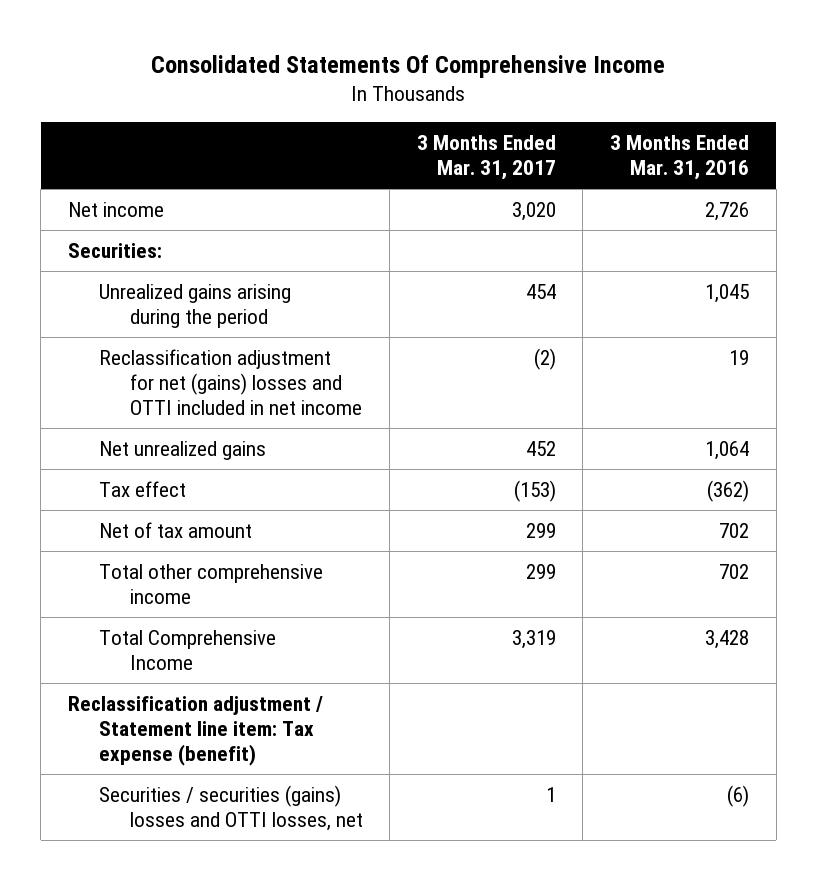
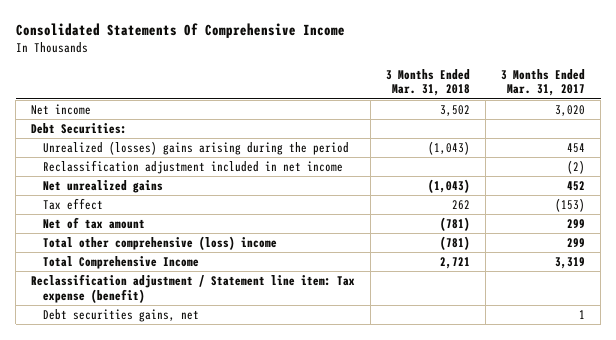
[610,135,750,180] 3 Months Ended Mar. 31, 2016 -> none
none -> [386,68,471,97] 3 Months Ended Mar. 31, 2018
[67,243,162,259] Securities: -> [31,123,128,135] Debt Securities:
[98,284,291,328] Unrealized gains arising during the period -> [43,141,350,156] Unrealized (losses) gains arising during the period
[98,349,362,415] Reclassification adjustment for net (gains) losses and OTTI included in net income -> [43,160,344,175] Reclassification adjustment included in net income
[98,564,323,604] Total other comprehensive income -> [43,236,278,251] Total other comprehensive (loss) income
[98,785,363,831] Securities / securities (gains) losses and OTTI losses, net -> [43,309,200,323] Debt securities gains, net

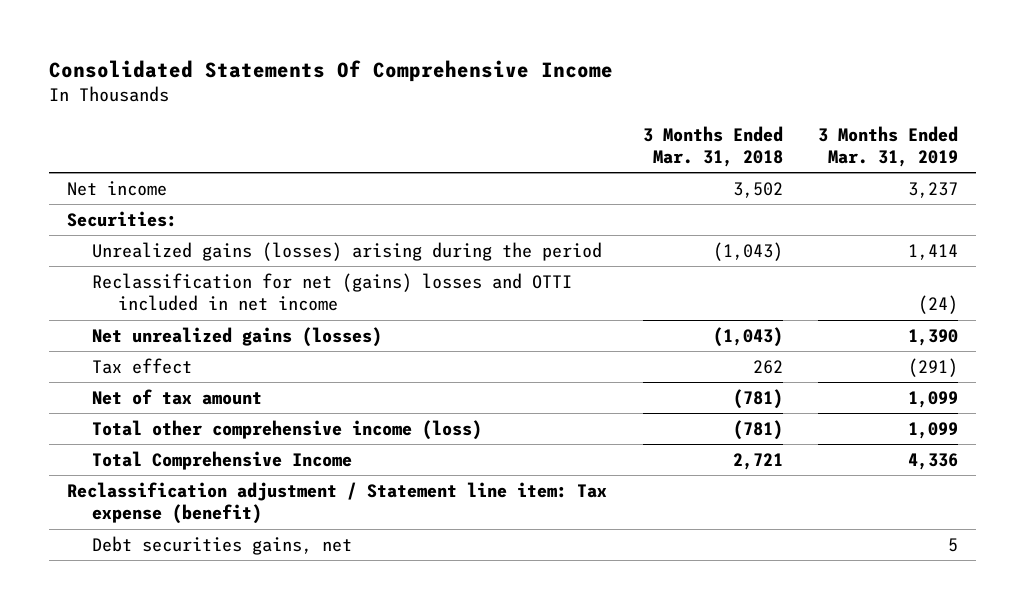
[501,68,586,97] 3 Months Ended Mar. 31, 2017 -> none
none -> [818,125,959,167] 3 Months Ended Mar. 31, 2019
[31,123,128,135] Debt Securities: -> [66,211,177,228] Securities:
[43,141,350,156] Unrealized (losses) gains arising during the period -> [92,242,603,262] Unrealized gains (losses) arising during the period
[43,160,344,175] Reclassification adjustment included in net income -> [92,273,573,312] Reclassification for net (gains) losses and OTTI included in net income
[43,180,164,194] Net unrealized gains -> [92,327,383,348] Net unrealized gains (losses)
[43,236,278,251] Total other comprehensive (loss) income -> [92,420,483,441] Total other comprehensive income (loss)

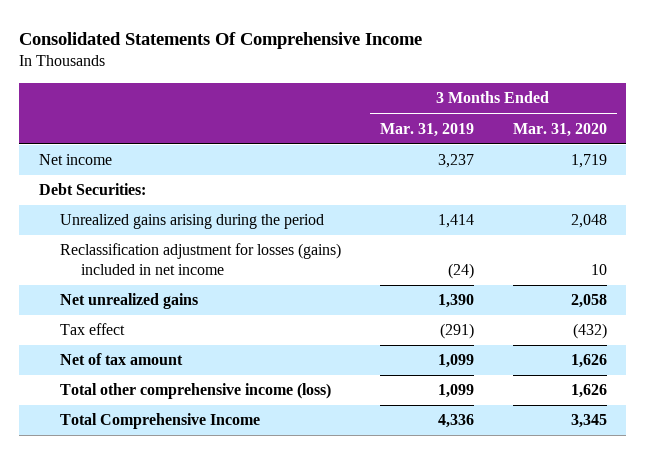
[642,125,783,167] 3 Months Ended Mar. 31, 2018 -> none
none -> [512,122,607,137] Mar. 31, 2020
[66,211,177,228] Securities: -> [38,183,146,196] Debt Securities:
[92,242,603,262] Unrealized gains (losses) arising during the period -> [59,214,324,230] Unrealized gains arising during the period
[92,273,573,312] Reclassification for net (gains) losses and OTTI included in net income -> [59,243,341,276] Reclassification adjustment for losses (gains) included in net income
[92,327,383,348] Net unrealized gains (losses) -> [59,293,198,310] Net unrealized gains
[66,482,607,525] Reclassification adjustment / Statement line item: Tax expense (benefit) -> none
[92,536,353,556] Debt securities gains, net -> none

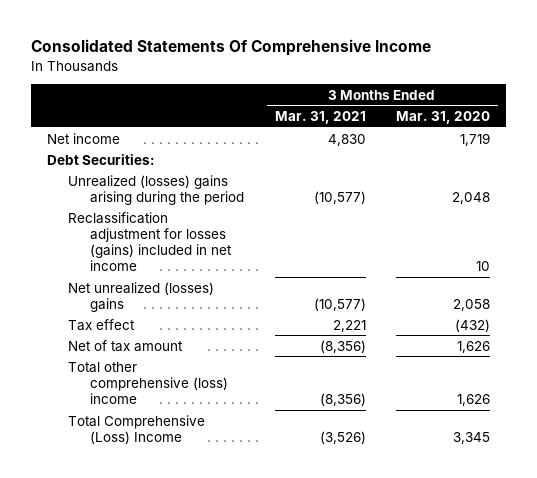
[379,122,474,137] Mar. 31, 2019 -> none
none -> [274,110,366,124] Mar. 31, 2021
[59,214,324,230] Unrealized gains arising during the period -> [68,174,244,205] Unrealized (losses) gains arising during the period
[59,293,198,310] Net unrealized gains -> [68,281,215,312] Net unrealized (losses) gains
[59,383,331,400] Total other comprehensive income (loss) -> [68,361,228,405] Total other comprehensive (loss) income
[59,413,260,430] Total Comprehensive Income -> [68,414,206,444] Total Comprehensive (Loss) Income

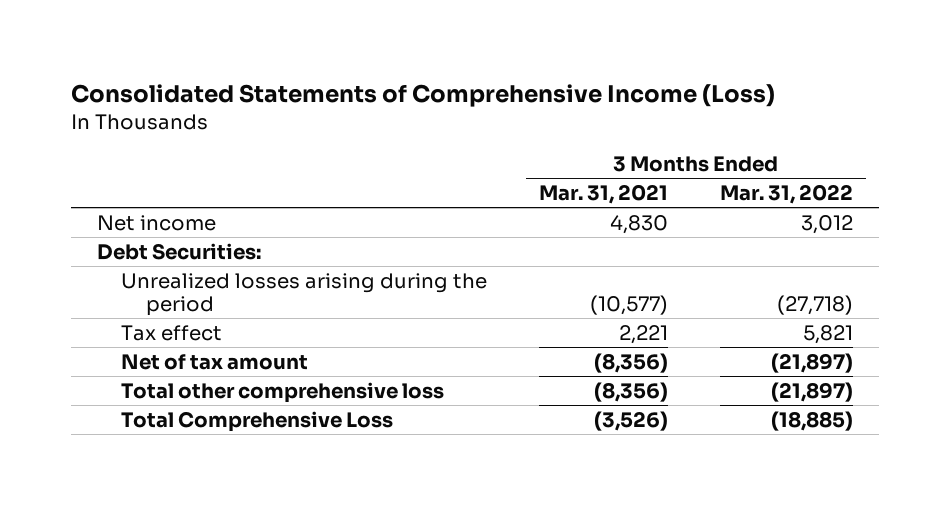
[31,39,432,57] Consolidated Statements Of Comprehensive Income -> [70,84,775,108] Consolidated Statements of Comprehensive Income (Loss)
[396,110,491,124] Mar. 31, 2020 -> none
none -> [720,184,854,205] Mar. 31, 2022
[68,211,232,272] Reclassification adjustment for losses (gains) included in net income -> none
[68,281,215,312] Net unrealized (losses) gains -> none
[68,174,244,205] Unrealized (losses) gains arising during the period -> [121,272,488,317] Unrealized losses arising during the period
[68,361,228,405] Total other comprehensive (loss) income -> [121,381,445,403] Total other comprehensive loss
[68,414,206,444] Total Comprehensive (Loss) Income -> [121,410,394,432] Total Comprehensive Loss

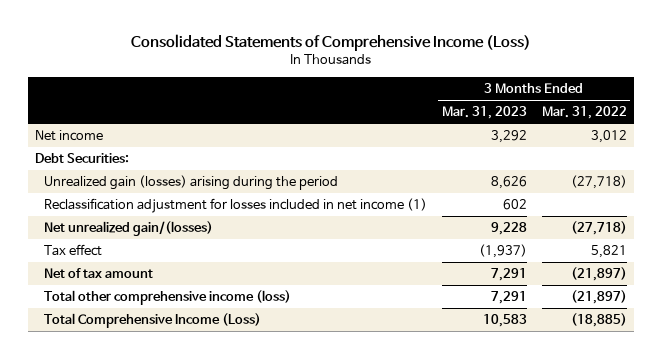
[539,184,669,205] Mar. 31, 2021 -> none
none -> [441,106,527,120] Mar. 31, 2023
[121,272,488,317] Unrealized losses arising during the period -> [44,175,339,191] Unrealized gain (losses) arising during the period
none -> [44,198,428,214] Reclassification adjustment for losses included in net income (1)
none -> [44,221,214,237] Net unrealized gain/(losses)
[121,381,445,403] Total other comprehensive loss -> [44,290,292,306] Total other comprehensive income (loss)
[121,410,394,432] Total Comprehensive Loss -> [44,313,262,329] Total Comprehensive Income (Loss)

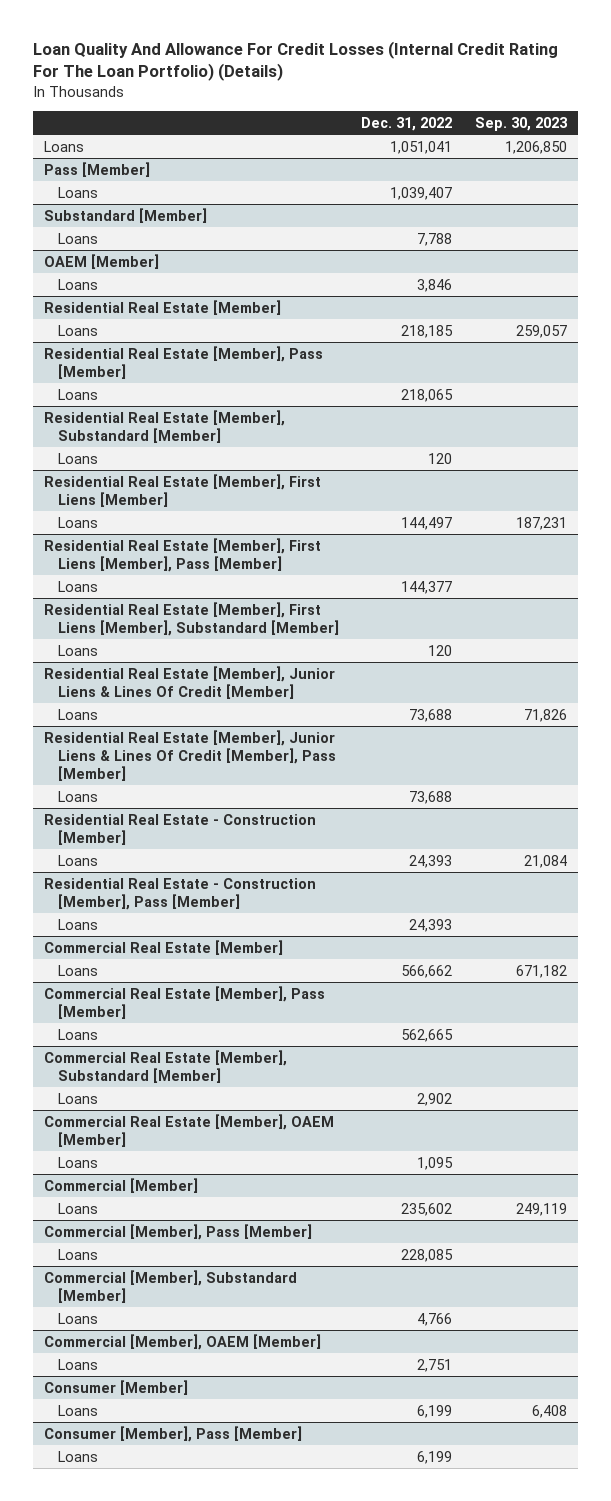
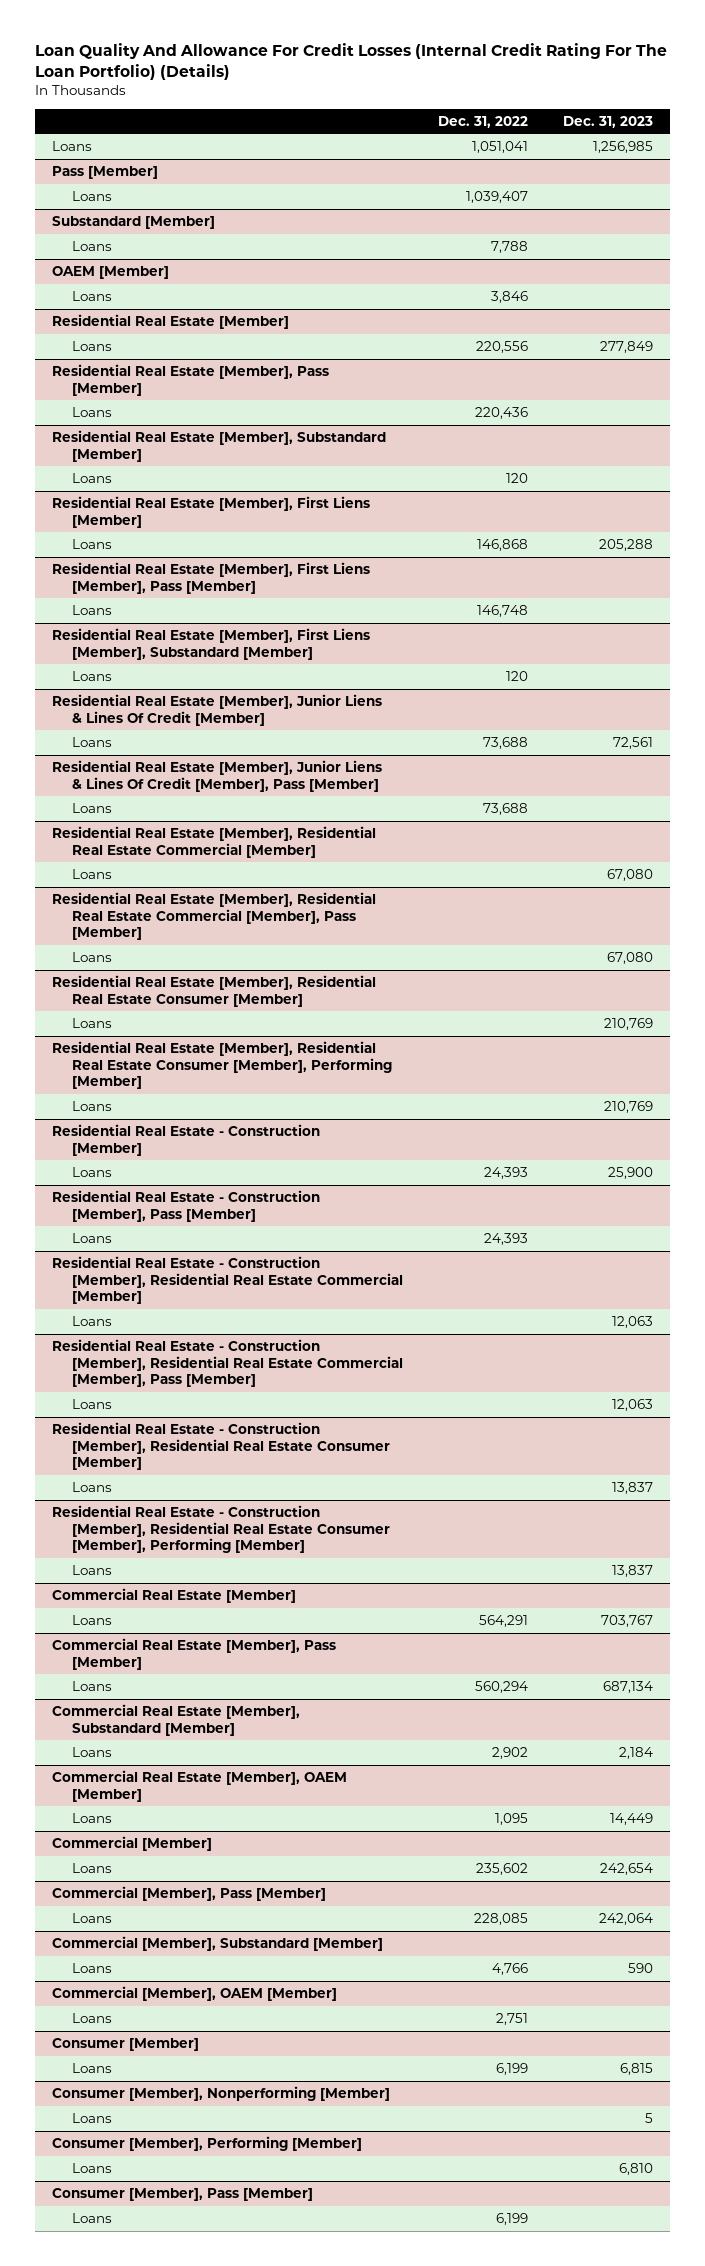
[474,116,568,131] Sep. 30, 2023 -> none
none -> [562,115,653,128] Dec. 31, 2023
[401,324,454,338] 218,185 -> [475,341,528,354] 220,556
[401,388,454,402] 218,065 -> [474,407,528,420] 220,436
[401,516,453,530] 144,497 -> [476,539,528,552] 146,868
[401,580,453,594] 144,377 -> [476,605,528,618] 146,748
none -> [52,826,377,858] Residential Real Estate [Member], Residential Real Estate Commercial [Member]
none -> [71,869,112,880] Loans
none -> [52,892,377,941] Residential Real Estate [Member], Residential Real Estate Commercial [Member], Pass [Member]
none -> [71,952,112,963] Loans
none -> [52,975,377,1007] Residential Real Estate [Member], Residential Real Estate Consumer [Member]
none -> [71,1018,112,1029] Loans
none -> [52,1041,392,1090] Residential Real Estate [Member], Residential Real Estate Consumer [Member], Performing [Member]
none -> [71,1101,112,1112] Loans
none -> [52,1256,403,1305] Residential Real Estate - Construction [Member], Residential Real Estate Commercial [Member]
none -> [71,1316,112,1327] Loans
none -> [52,1339,403,1388] Residential Real Estate - Construction [Member], Residential Real Estate Commercial [Member], Pass [Member]
none -> [71,1399,112,1410] Loans
none -> [52,1422,390,1471] Residential Real Estate - Construction [Member], Residential Real Estate Consumer [Member]
none -> [71,1482,112,1493] Loans
none -> [52,1505,390,1554] Residential Real Estate - Construction [Member], Residential Real Estate Consumer [Member], Performing [Member]
none -> [71,1565,112,1576] Loans
[401,964,453,978] 566,662 -> [478,1615,528,1628] 564,291
[401,1028,454,1042] 562,665 -> [474,1681,528,1694] 560,294
none -> [52,2086,391,2102] Consumer [Member], Nonperforming [Member]
none -> [71,2113,112,2124] Loans
none -> [52,2136,363,2152] Consumer [Member], Performing [Member]
none -> [71,2163,112,2174] Loans

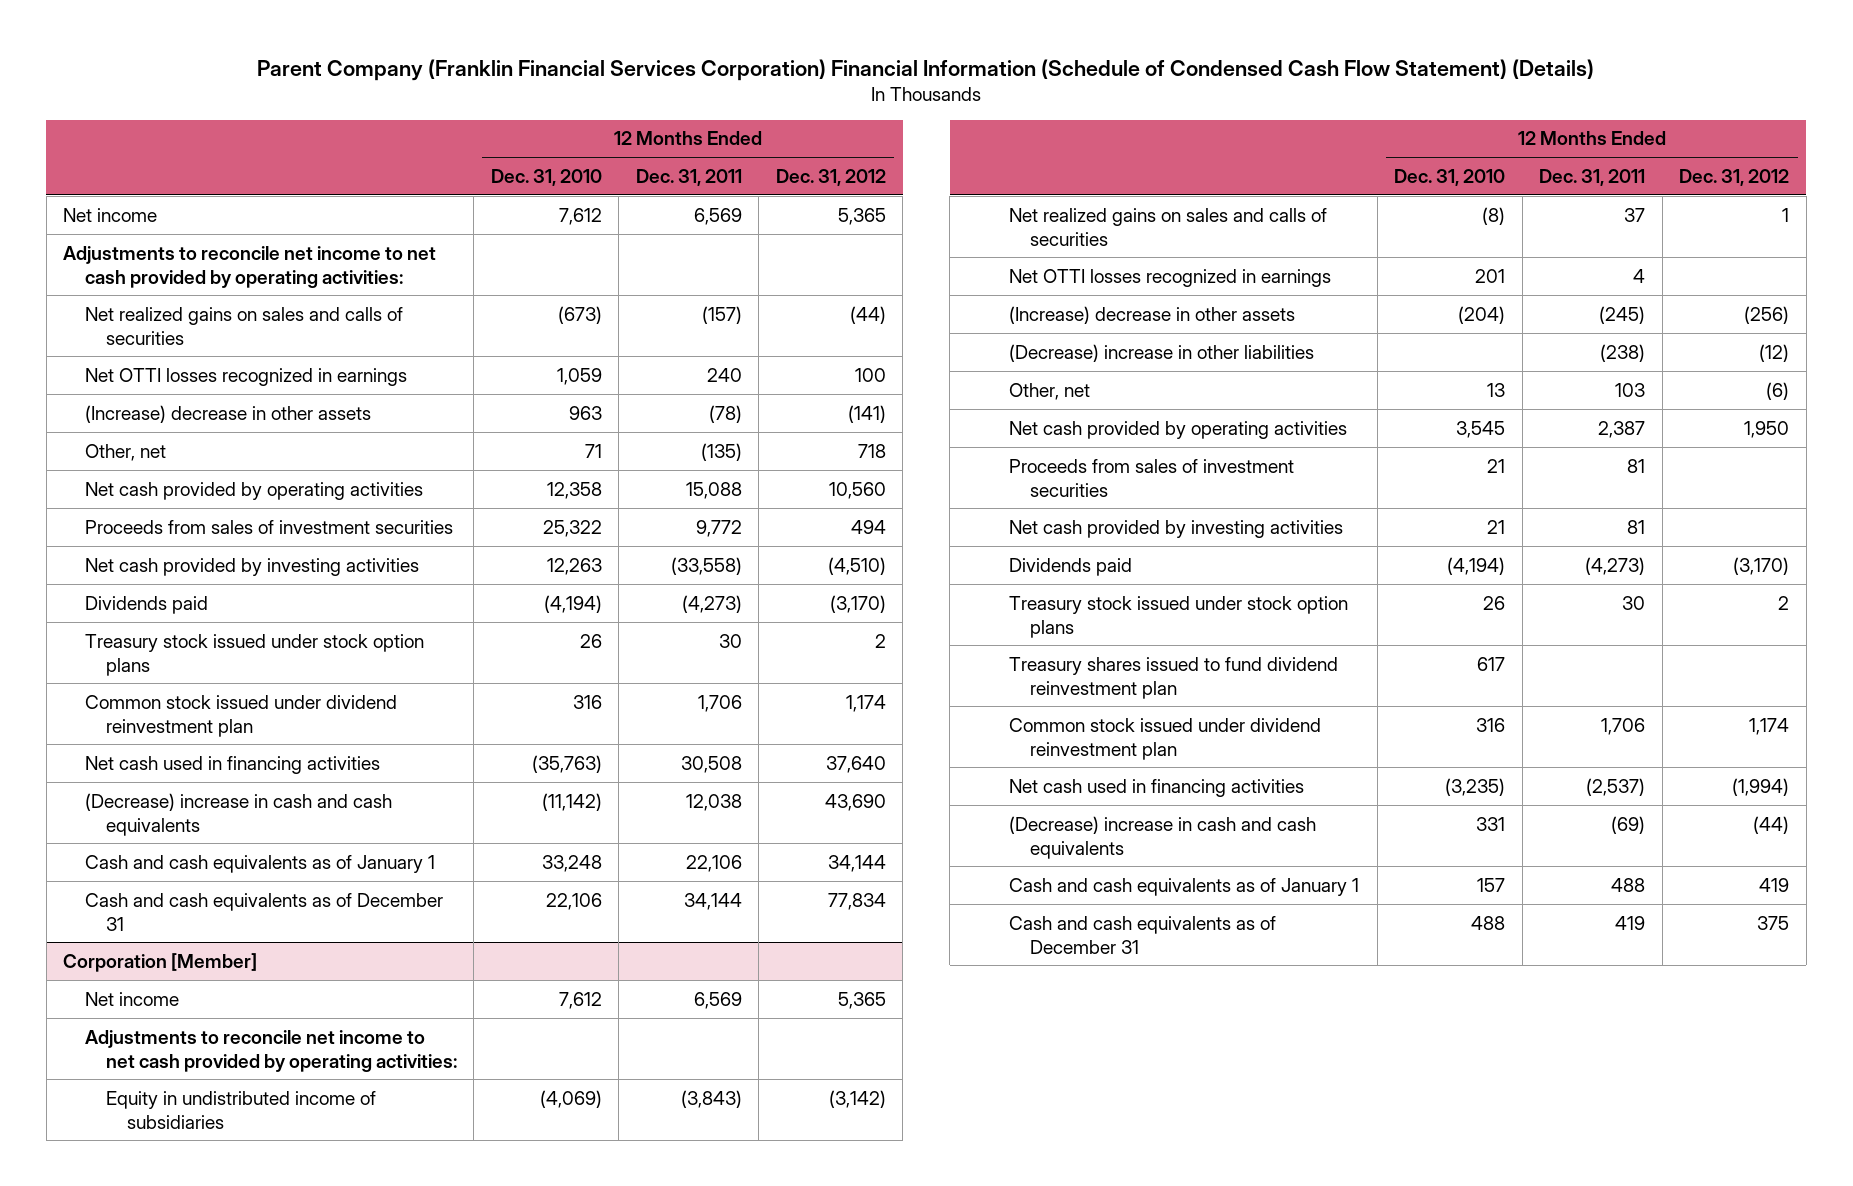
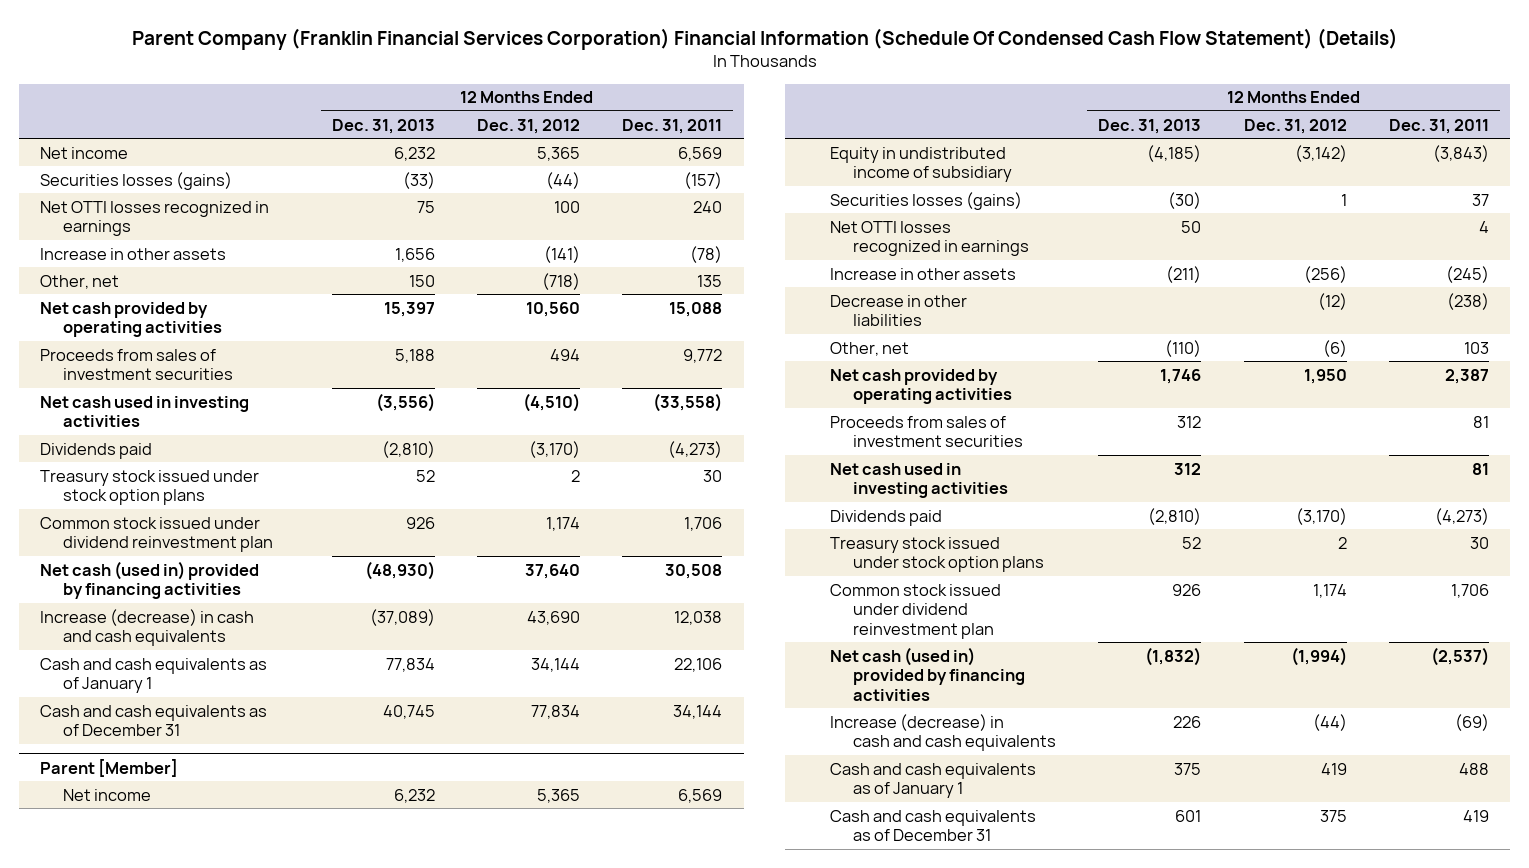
[257,58,1595,81] Parent Company (Franklin Financial Services Corporation) Financial Information (Schedule of Condensed Cash Flow Statement) (Details) -> [131,27,1398,50] Parent Company (Franklin Financial Services Corporation) Financial Information (Schedule Of Condensed Cash Flow Statement) (Details)
[490,168,602,186] Dec. 31, 2010 -> none
none -> [331,118,435,134] Dec. 31, 2013
[63,245,437,288] Adjustments to reconcile net income to net cash provided by operating activities: -> none
[84,306,403,345] Net realized gains on sales and calls of securities -> [39,171,232,190] Securities losses (gains)
[84,404,371,423] (Increase) decrease in other assets -> [39,247,226,260] Increase in other assets
[700,442,742,461] (135) -> [697,274,723,287] 135
[857,443,886,458] 718 -> [542,272,581,290] (718)
[84,557,419,576] Net cash provided by investing activities -> [39,395,249,428] Net cash used in investing activities
[84,755,380,774] Net cash used in financing activities -> [39,560,259,600] Net cash (used in) provided by financing activities
[84,792,392,836] (Decrease) increase in cash and cash equivalents -> [39,608,254,647] Increase (decrease) in cash and cash equivalents
[63,952,258,972] Corporation [Member] -> none
none -> [39,758,178,777] Parent [Member]
[84,1029,457,1072] Adjustments to reconcile net income to net cash provided by operating activities: -> none
[105,1090,376,1129] Equity in undistributed income of subsidiaries -> [829,146,1012,183] Equity in undistributed income of subsidiary
[1009,207,1328,246] Net realized gains on sales and calls of securities -> [829,191,1022,210] Securities losses (gains)
[1009,305,1296,324] (Increase) decrease in other assets -> [829,267,1016,280] Increase in other assets
[1009,343,1315,362] (Decrease) increase in other liabilities -> [829,294,967,327] Decrease in other liabilities
[1009,519,1344,538] Net cash provided by investing activities -> [829,462,1008,499] Net cash used in investing activities
[1009,656,1339,699] Treasury shares issued to fund dividend reinvestment plan -> none
[1009,778,1305,797] Net cash used in financing activities -> [829,646,1025,701] Net cash (used in) provided by financing activities
[1009,815,1317,859] (Decrease) increase in cash and cash equivalents -> [829,713,1056,752] Increase (decrease) in cash and cash equivalents

